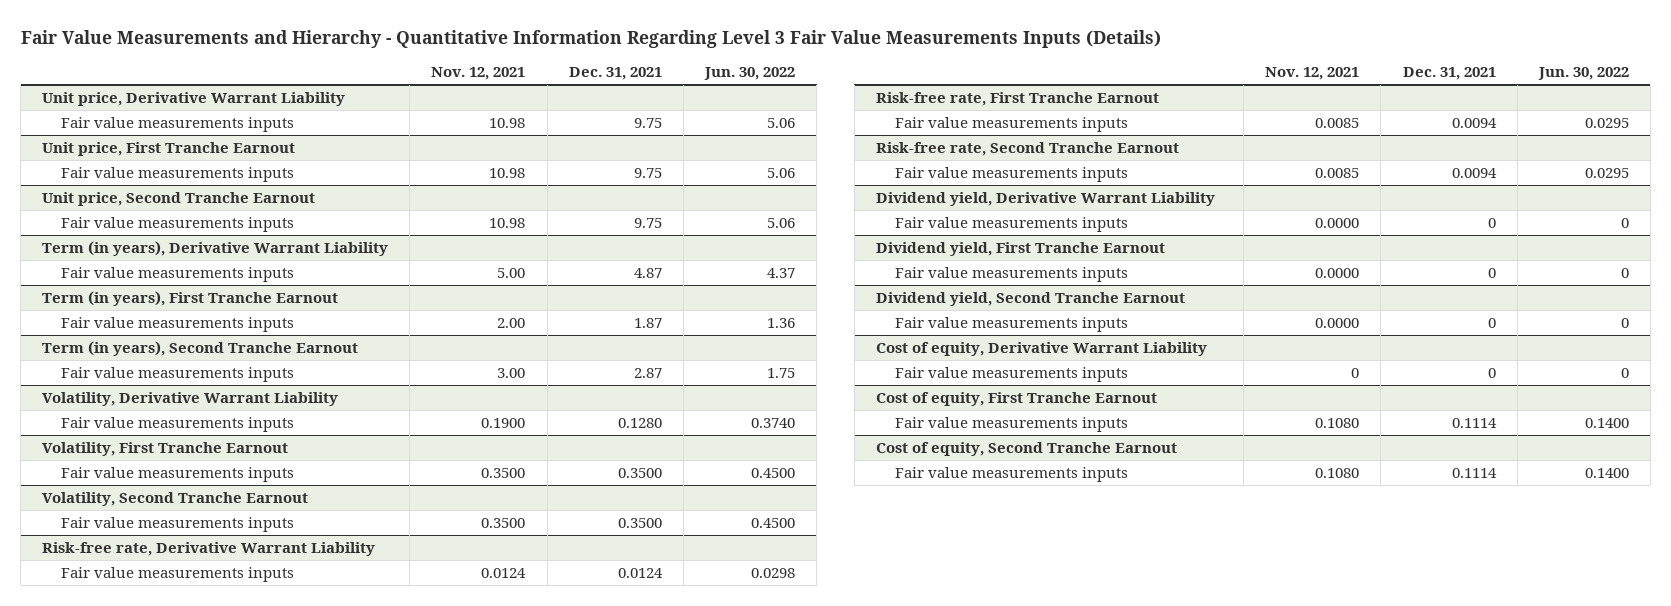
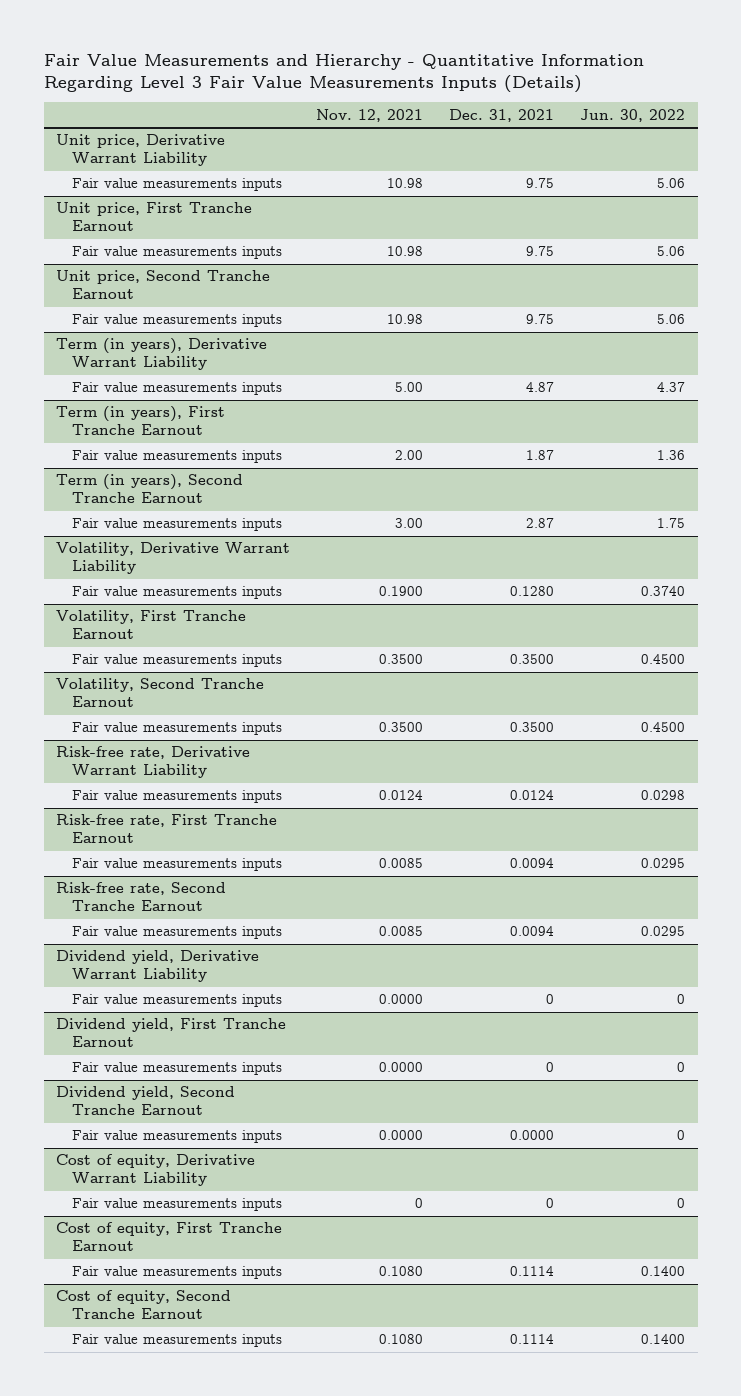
[1487,318,1496,329] 0 -> [510,1130,555,1141] 0.0000

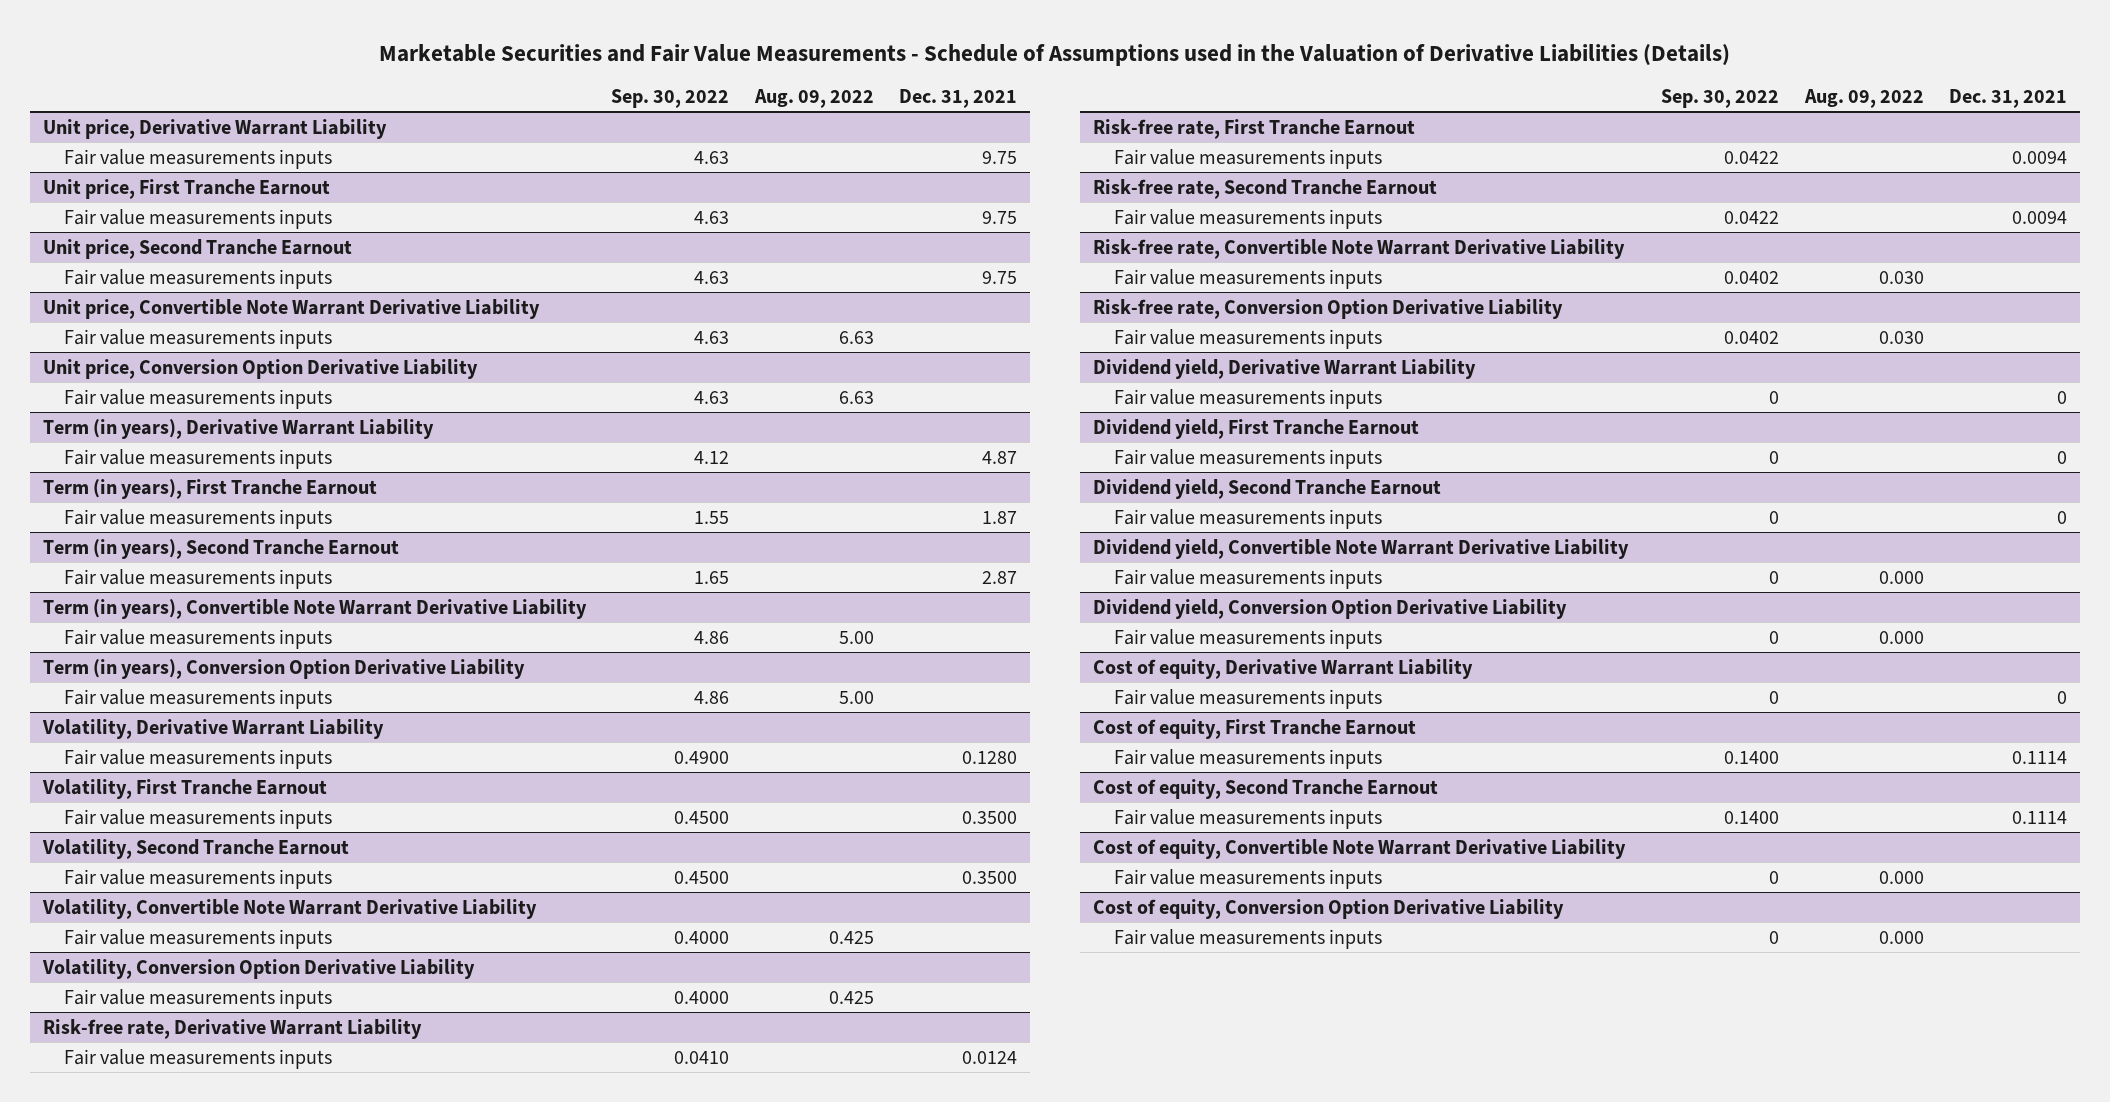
[43,53,644,94] Fair Value Measurements and Hierarchy - Quantitative Information Regarding Level 3 Fair Value Measurements Inputs (Details) -> [378,44,1730,67] Marketable Securities and Fair Value Measurements - Schedule of Assumptions used in the Valuation of Derivative Liabilities (Details)
[316,108,424,122] Nov. 12, 2021 -> none
[579,108,685,122] Jun. 30, 2022 -> none
none -> [611,89,730,109] Sep. 30, 2022
none -> [753,89,874,109] Aug. 09, 2022
none -> [42,298,540,319] Unit price, Convertible Note Warrant Derivative Liability
none -> [64,328,333,349] Fair value measurements inputs
none -> [42,358,478,379] Unit price, Conversion Option Derivative Liability
none -> [64,388,333,409] Fair value measurements inputs
none -> [42,598,587,619] Term (in years), Convertible Note Warrant Derivative Liability
none -> [64,628,333,649] Fair value measurements inputs
none -> [42,658,525,679] Term (in years), Conversion Option Derivative Liability
none -> [64,688,333,709] Fair value measurements inputs
none -> [41,898,537,919] Volatility, Convertible Note Warrant Derivative Liability
none -> [64,928,333,949] Fair value measurements inputs
none -> [41,958,475,979] Volatility, Conversion Option Derivative Liability
none -> [64,988,333,1009] Fair value measurements inputs
none -> [1092,238,1625,259] Risk-free rate, Convertible Note Warrant Derivative Liability
none -> [1113,268,1382,289] Fair value measurements inputs
none -> [1092,298,1563,319] Risk-free rate, Conversion Option Derivative Liability
none -> [1113,328,1382,349] Fair value measurements inputs
[510,1130,555,1141] 0.0000 -> [2056,510,2067,524] 0
none -> [1092,538,1629,559] Dividend yield, Convertible Note Warrant Derivative Liability
none -> [1113,568,1382,589] Fair value measurements inputs
none -> [1092,598,1567,619] Dividend yield, Conversion Option Derivative Liability
none -> [1113,628,1382,649] Fair value measurements inputs
none -> [1092,838,1626,859] Cost of equity, Convertible Note Warrant Derivative Liability
none -> [1113,868,1382,889] Fair value measurements inputs
none -> [1092,898,1564,919] Cost of equity, Conversion Option Derivative Liability
none -> [1113,928,1382,949] Fair value measurements inputs

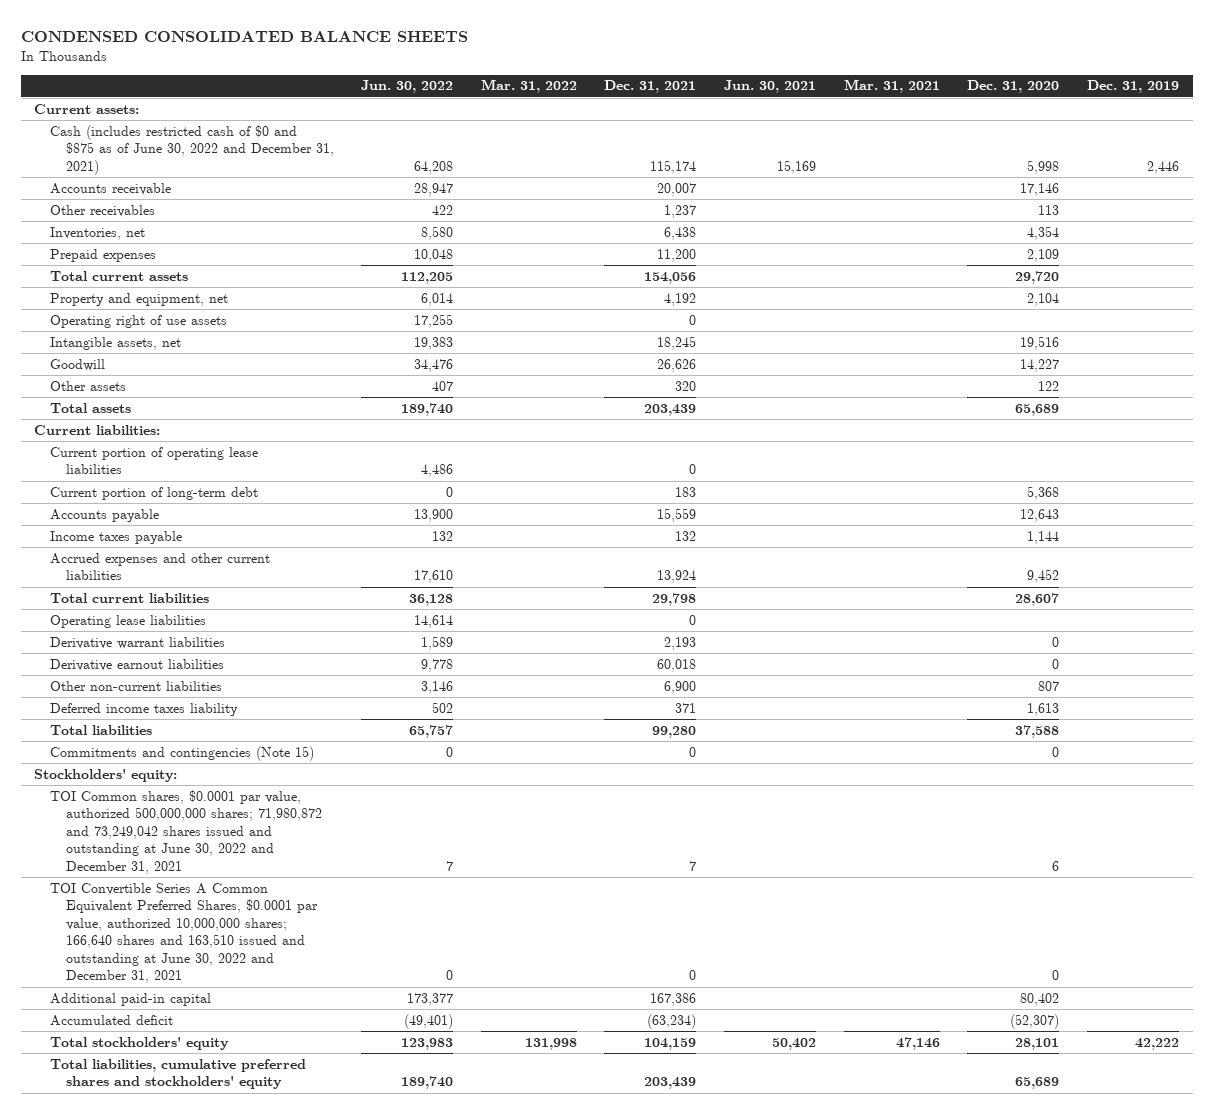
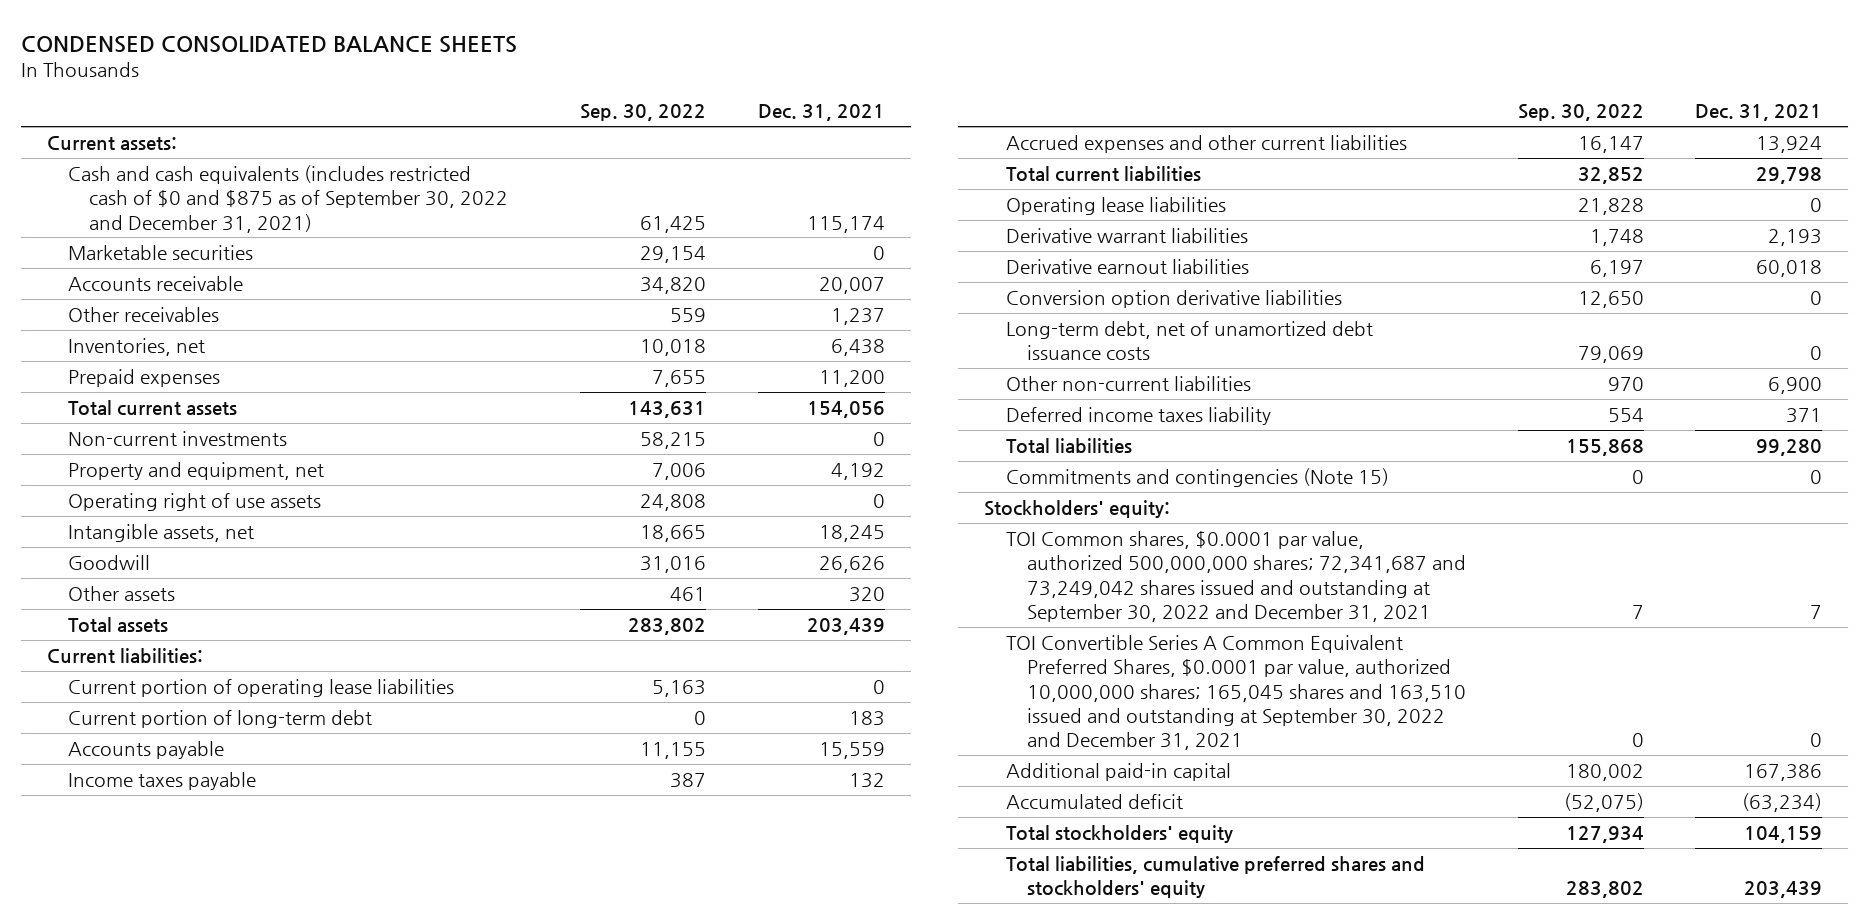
[361,80,454,94] Jun. 30, 2022 -> none
[480,79,577,94] Mar. 31, 2022 -> none
[723,80,816,94] Jun. 30, 2021 -> none
[843,79,940,94] Mar. 31, 2021 -> none
[967,80,1060,94] Dec. 31, 2020 -> none
[1086,80,1179,94] Dec. 31, 2019 -> none
none -> [580,104,707,122] Sep. 30, 2022
[49,124,334,175] Cash (includes restricted cash of $0 and $875 as of June 30, 2022 and December 31, 2021) -> [68,165,509,233] Cash and cash equivalents (includes restricted cash of $0 and $875 as of September 30, 2022 and December 31, 2021)
none -> [68,245,254,261] Marketable securities
none -> [68,431,288,447] Non-current investments
none -> [1005,290,1342,309] Conversion option derivative liabilities
none -> [1005,321,1373,361] Long-term debt, net of unamortized debt issuance costs
[49,789,322,874] TOI Common shares, $0.0001 par value, authorized 500,000,000 shares; 71,980,872 and 73,249,042 shares issued and outstanding at June 30, 2022 and December 31, 2021 -> [1005,531,1466,622] TOI Common shares, $0.0001 par value, authorized 500,000,000 shares; 72,341,687 and 73,249,042 shares issued and outstanding at September 30, 2022 and December 31, 2021
[49,882,318,984] TOI Convertible Series A Common Equivalent Preferred Shares, $0.0001 par value, authorized 10,000,000 shares; 166,640 shares and 163,510 issued and outstanding at June 30, 2022 and December 31, 2021 -> [1005,635,1466,750] TOI Convertible Series A Common Equivalent Preferred Shares, $0.0001 par value, authorized 10,000,000 shares; 165,045 shares and 163,510 issued and outstanding at September 30, 2022 and December 31, 2021

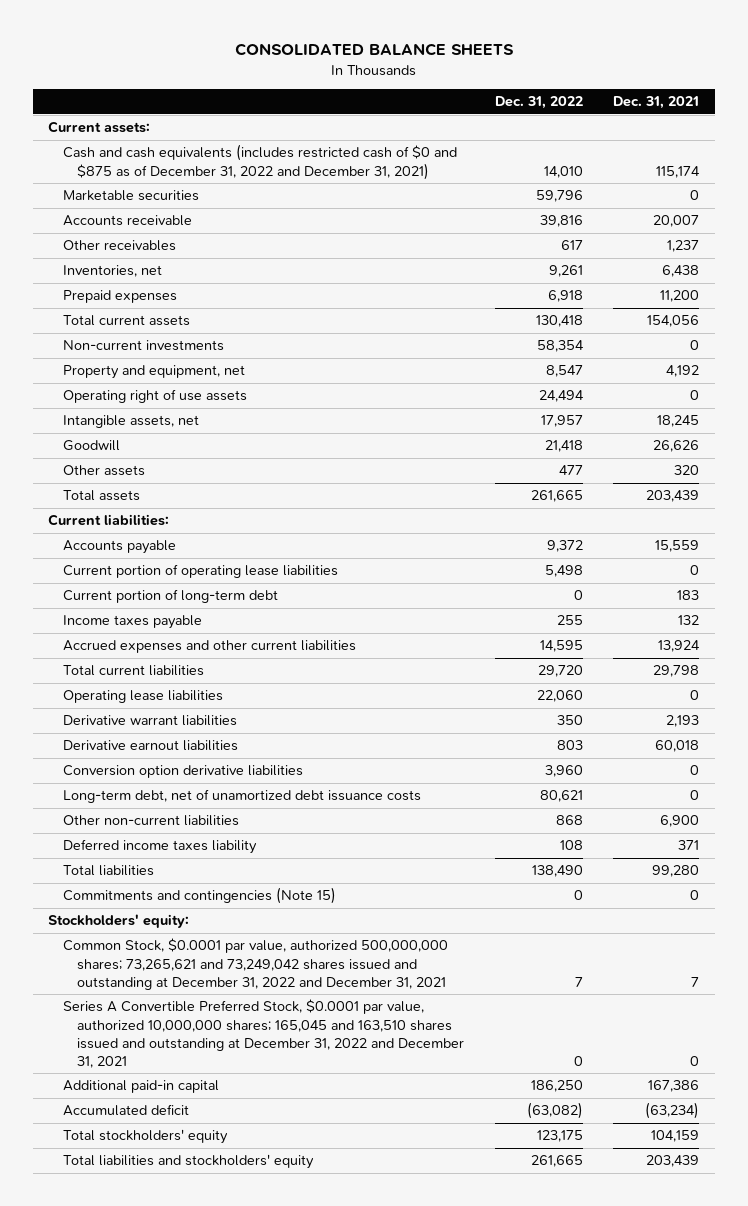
[21,35,518,53] CONDENSED CONSOLIDATED BALANCE SHEETS -> [234,43,514,57] CONSOLIDATED BALANCE SHEETS
[580,104,707,122] Sep. 30, 2022 -> none
none -> [494,96,583,110] Dec. 31, 2022
[68,165,509,233] Cash and cash equivalents (includes restricted cash of $0 and $875 as of September 30, 2022 and December 31, 2021) -> [62,144,457,180] Cash and cash equivalents (includes restricted cash of $0 and $875 as of December 31, 2022 and December 31, 2021)
[68,741,225,760] Accounts payable -> [62,540,176,555] Accounts payable
[1005,531,1466,622] TOI Common shares, $0.0001 par value, authorized 500,000,000 shares; 72,341,687 and 73,249,042 shares issued and outstanding at September 30, 2022 and December 31, 2021 -> [62,938,448,990] Common Stock, $0.0001 par value, authorized 500,000,000 shares; 73,265,621 and 73,249,042 shares issued and outstanding at December 31, 2022 and December 31, 2021
[1005,635,1466,750] TOI Convertible Series A Common Equivalent Preferred Shares, $0.0001 par value, authorized 10,000,000 shares; 165,045 shares and 163,510 issued and outstanding at September 30, 2022 and December 31, 2021 -> [62,999,465,1068] Series A Convertible Preferred Stock, $0.0001 par value, authorized 10,000,000 shares; 165,045 and 163,510 shares issued and outstanding at December 31, 2022 and December 31, 2021
[1005,856,1425,899] Total liabilities, cumulative preferred shares and stockholders' equity -> [62,1154,314,1170] Total liabilities and stockholders' equity

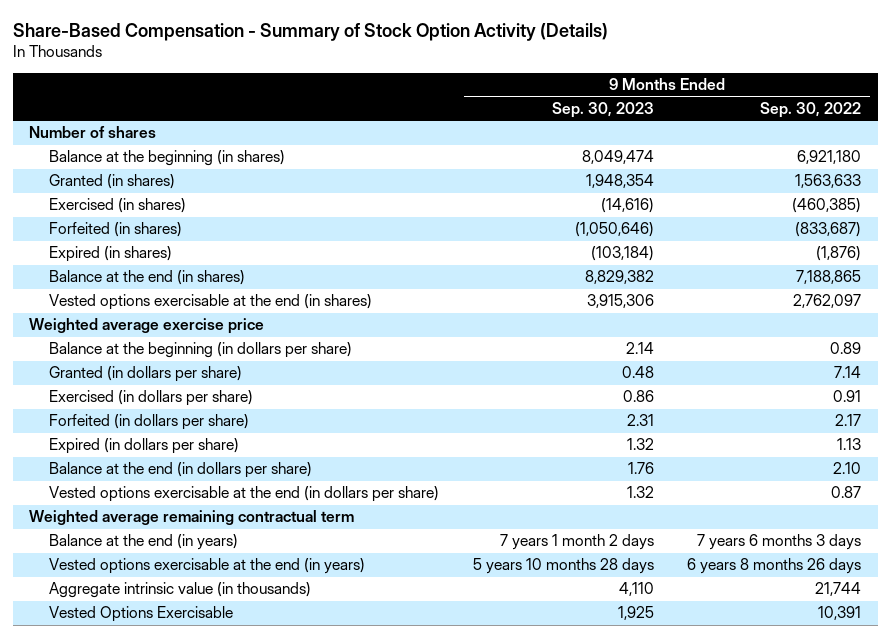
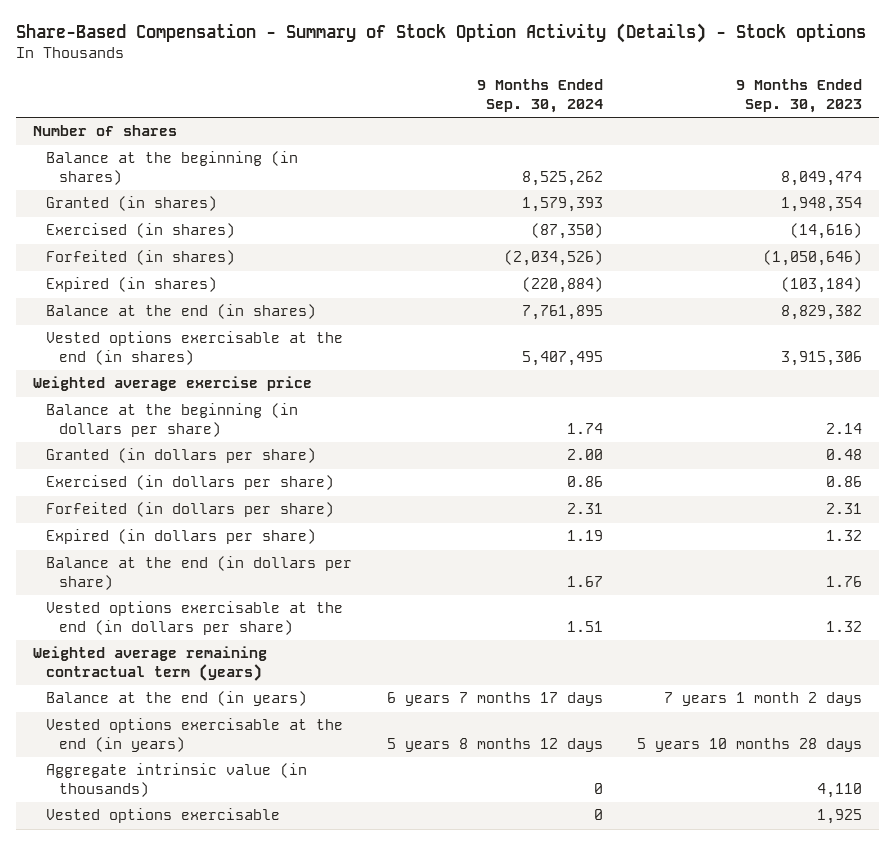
[12,22,608,41] Share-Based Compensation - Summary of Stock Option Activity (Details) -> [16,23,867,44] Share-Based Compensation - Summary of Stock Option Activity (Details) - Stock options
[760,101,862,118] Sep. 30, 2022 -> none
none -> [476,79,603,113] 9 Months Ended Sep. 30, 2024
[29,510,355,526] Weighted average remaining contractual term -> [33,646,268,681] Weighted average remaining contractual term (years)
[48,606,233,623] Vested Options Exercisable -> [46,808,281,824] Vested options exercisable

